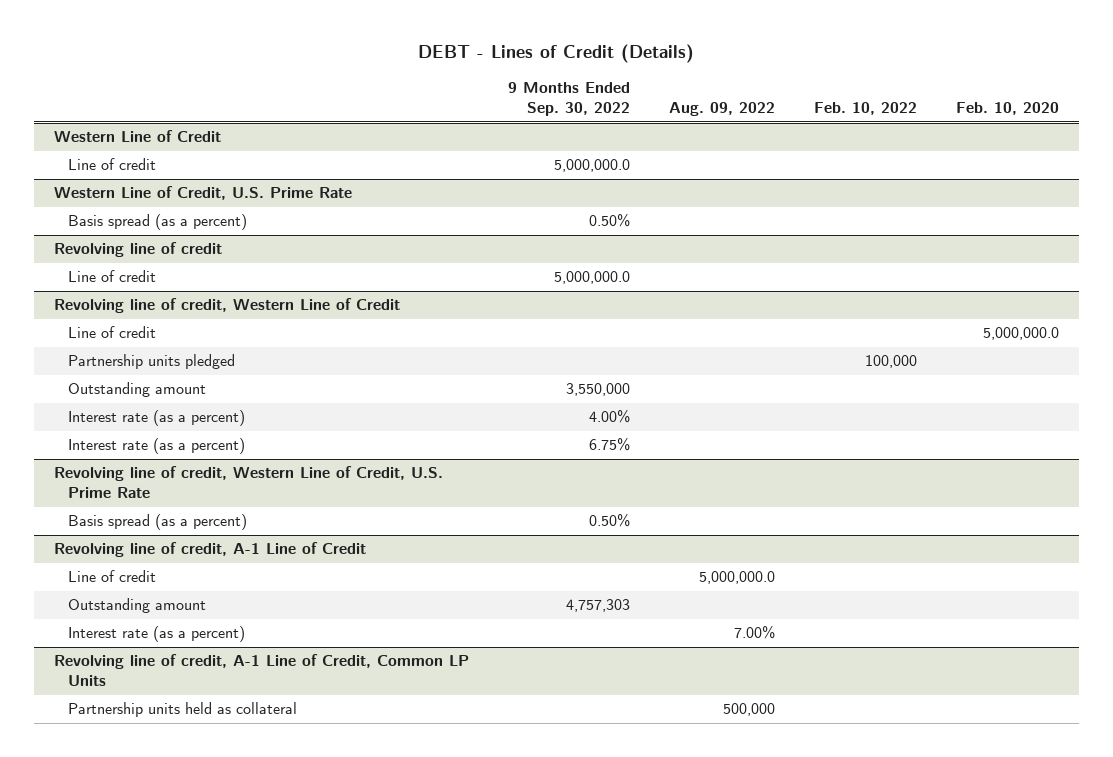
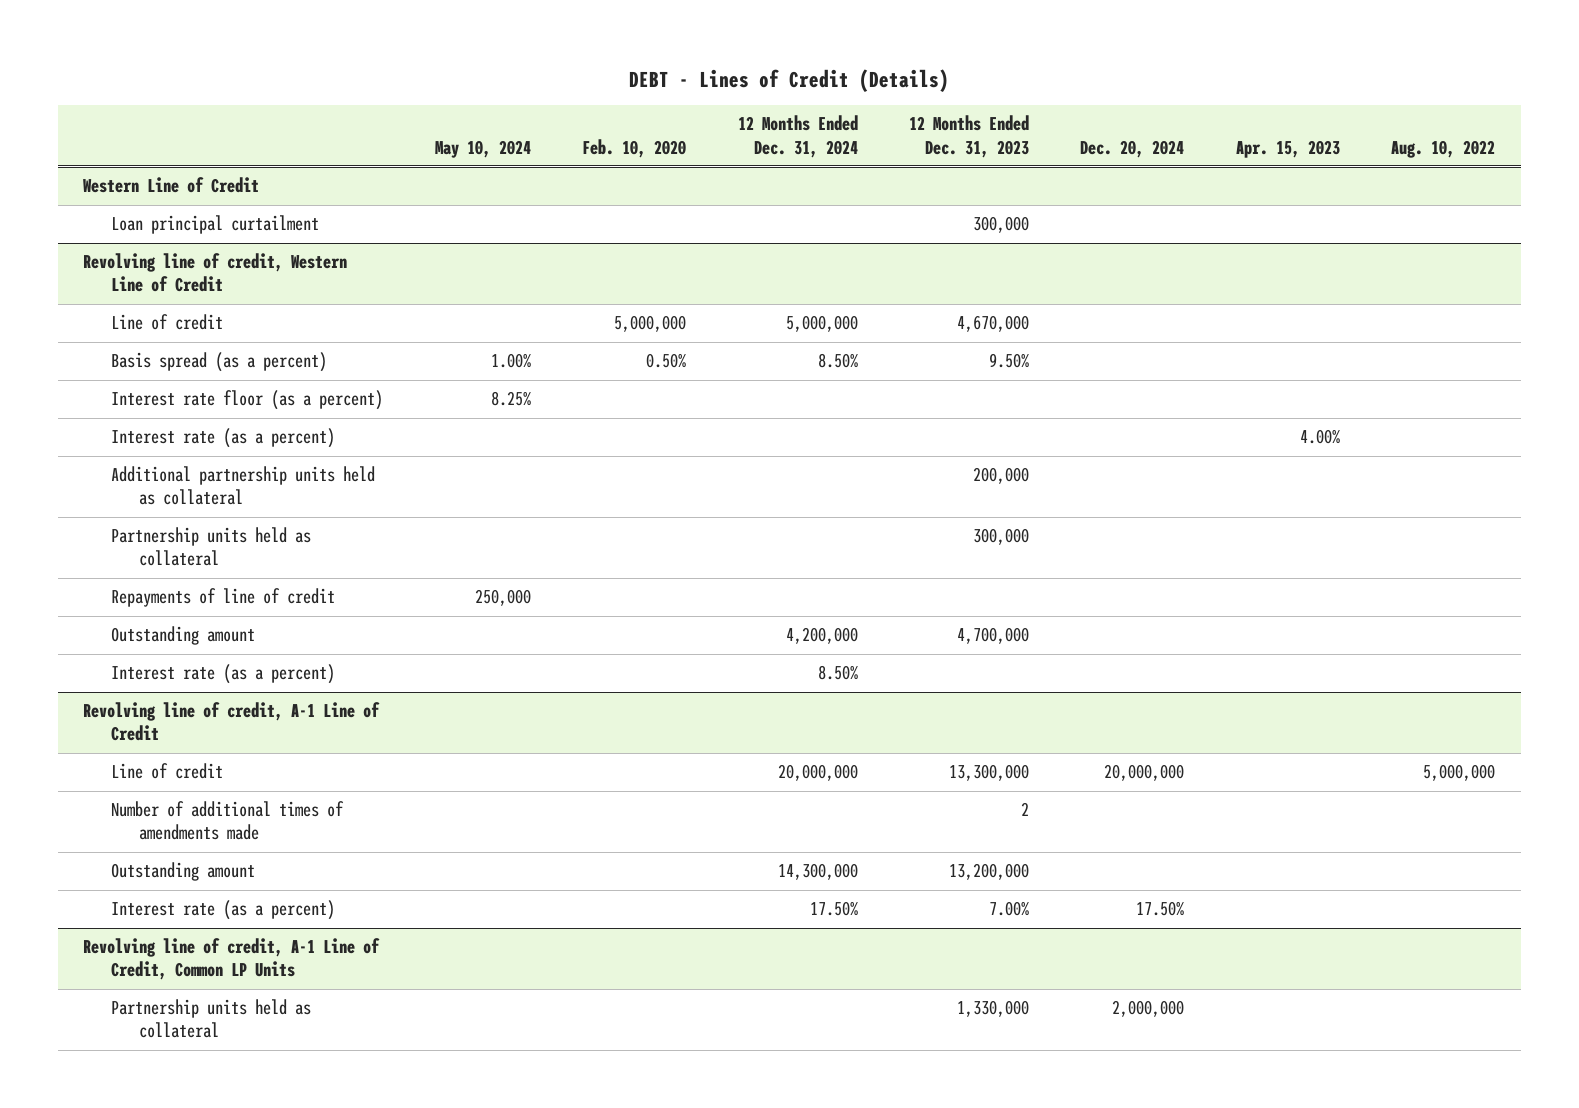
[507,82,630,117] 9 Months Ended Sep. 30, 2022 -> none
[668,102,775,117] Aug. 09, 2022 -> none
[814,102,918,116] Feb. 10, 2022 -> none
none -> [434,139,531,158] May 10, 2024
none -> [737,115,858,158] 12 Months Ended Dec. 31, 2024
none -> [908,115,1029,158] 12 Months Ended Dec. 31, 2023
none -> [1080,139,1185,158] Dec. 20, 2024
none -> [1235,139,1340,158] Apr. 15, 2023
none -> [1391,139,1496,158] Aug. 10, 2022
[68,158,157,171] Line of credit -> none
[53,186,352,201] Western Line of Credit, U.S. Prime Rate -> none
[68,214,248,231] Basis spread (as a percent) -> none
[53,242,222,258] Revolving line of credit -> none
[68,270,157,283] Line of credit -> none
none -> [111,215,320,235] Loan principal curtailment
[68,354,236,370] Partnership units pledged -> none
[983,327,1060,341] 5,000,000.0 -> [614,315,687,333] 5,000,000
none -> [111,352,328,373] Basis spread (as a percent)
none -> [111,390,384,411] Interest rate floor (as a percent)
none -> [111,466,376,506] Additional partnership units held as collateral
none -> [111,527,312,567] Partnership units held as collateral
none -> [111,588,336,608] Repayments of line of credit
[68,382,207,398] Outstanding amount -> [111,626,256,646] Outstanding amount
[53,466,443,499] Revolving line of credit, Western Line of Credit, U.S. Prime Rate -> none
[68,514,248,531] Basis spread (as a percent) -> none
none -> [111,801,345,841] Number of additional times of amendments made

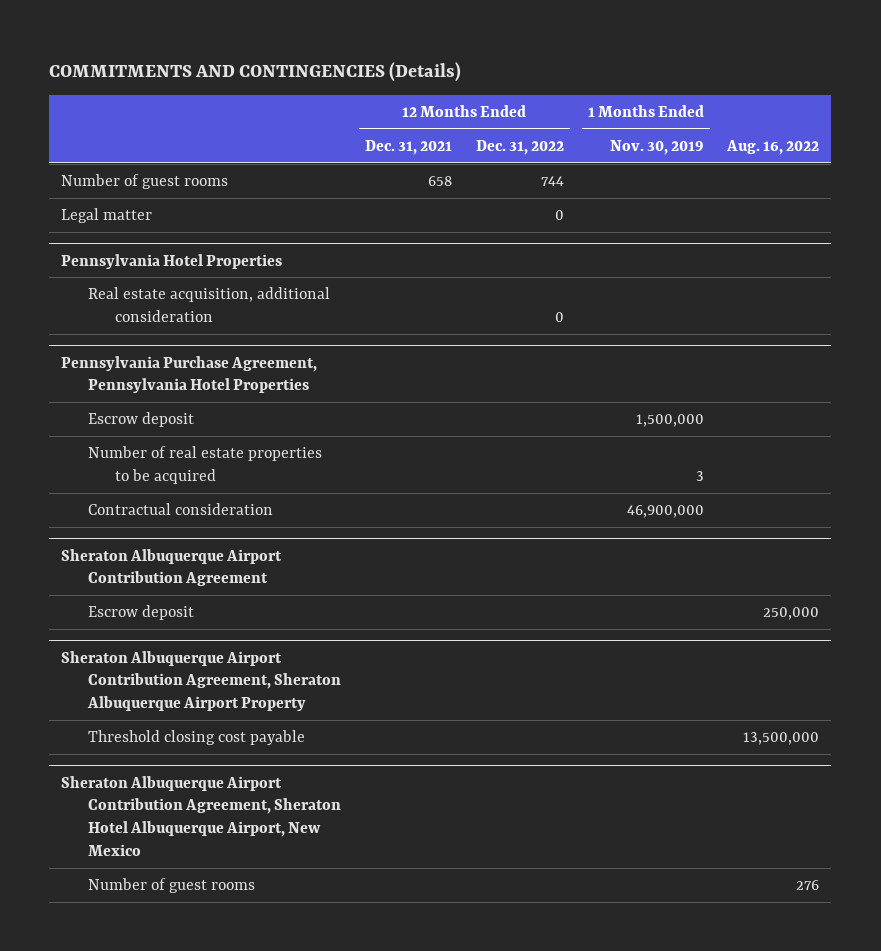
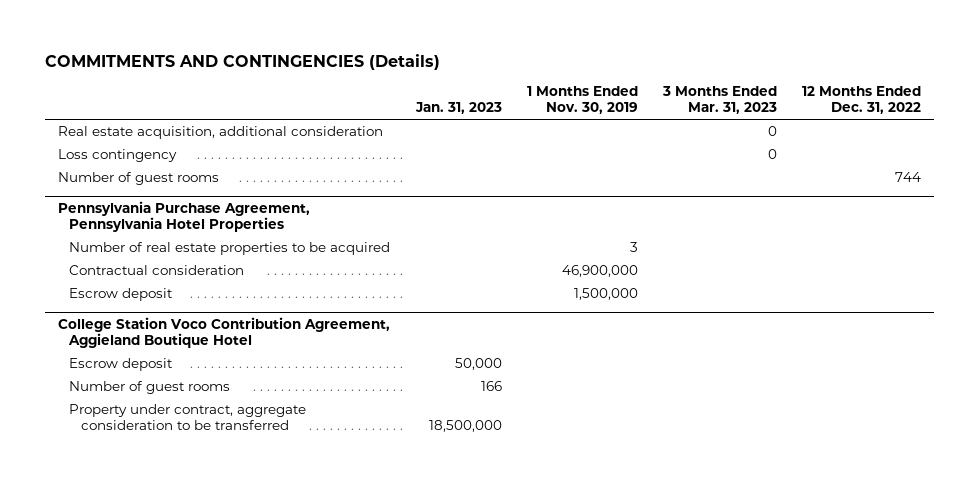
[364,140,452,156] Dec. 31, 2021 -> none
[726,140,820,156] Aug. 16, 2022 -> none
none -> [414,102,502,115] Jan. 31, 2023
none -> [662,86,778,115] 3 Months Ended Mar. 31, 2023
none -> [57,126,383,140] Real estate acquisition, additional consideration
none -> [57,149,177,163] Loss contingency
[61,208,153,224] Legal matter -> none
[61,253,283,269] Pennsylvania Hotel Properties -> none
[87,287,330,322] Real estate acquisition, additional consideration -> none
[61,548,283,587] Sheraton Albuquerque Airport Contribution Agreement -> none
[87,605,194,621] Escrow deposit -> none
[61,650,341,712] Sheraton Albuquerque Airport Contribution Agreement, Sheraton Albuquerque Airport Property -> none
[87,730,305,746] Threshold closing cost payable -> none
[61,775,341,856] Sheraton Albuquerque Airport Contribution Agreement, Sheraton Hotel Albuquerque Airport, New Mexico -> none
[87,878,255,894] Number of guest rooms -> none
[87,412,194,428] Escrow deposit -> [69,288,174,302] Escrow deposit
none -> [57,317,390,349] College Station Voco Contribution Agreement, Aggieland Boutique Hotel
none -> [69,358,174,372] Escrow deposit
none -> [69,381,231,395] Number of guest rooms
none -> [69,404,307,431] Property under contract, aggregate consideration to be transferred

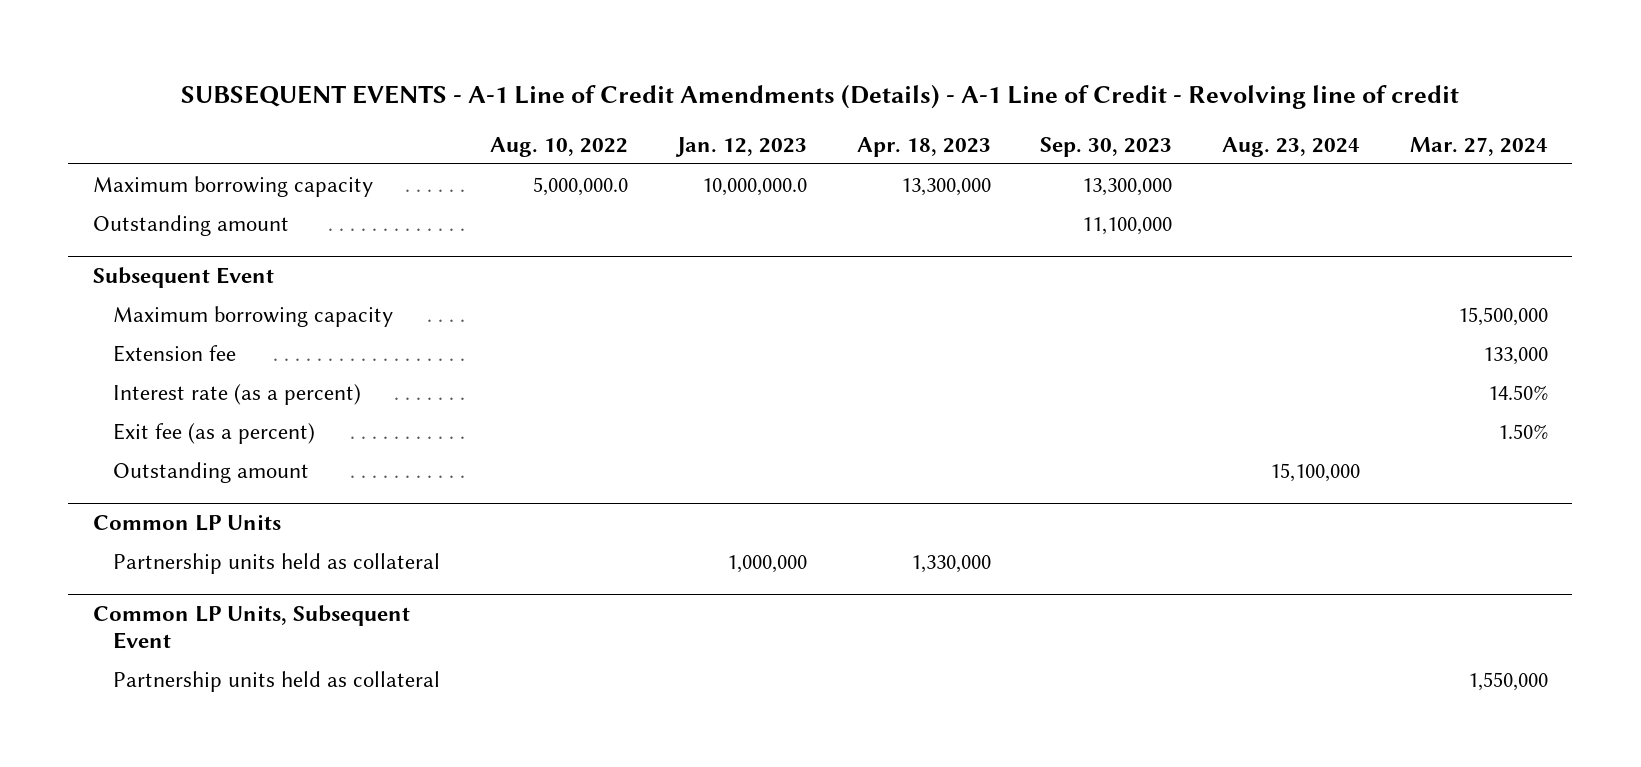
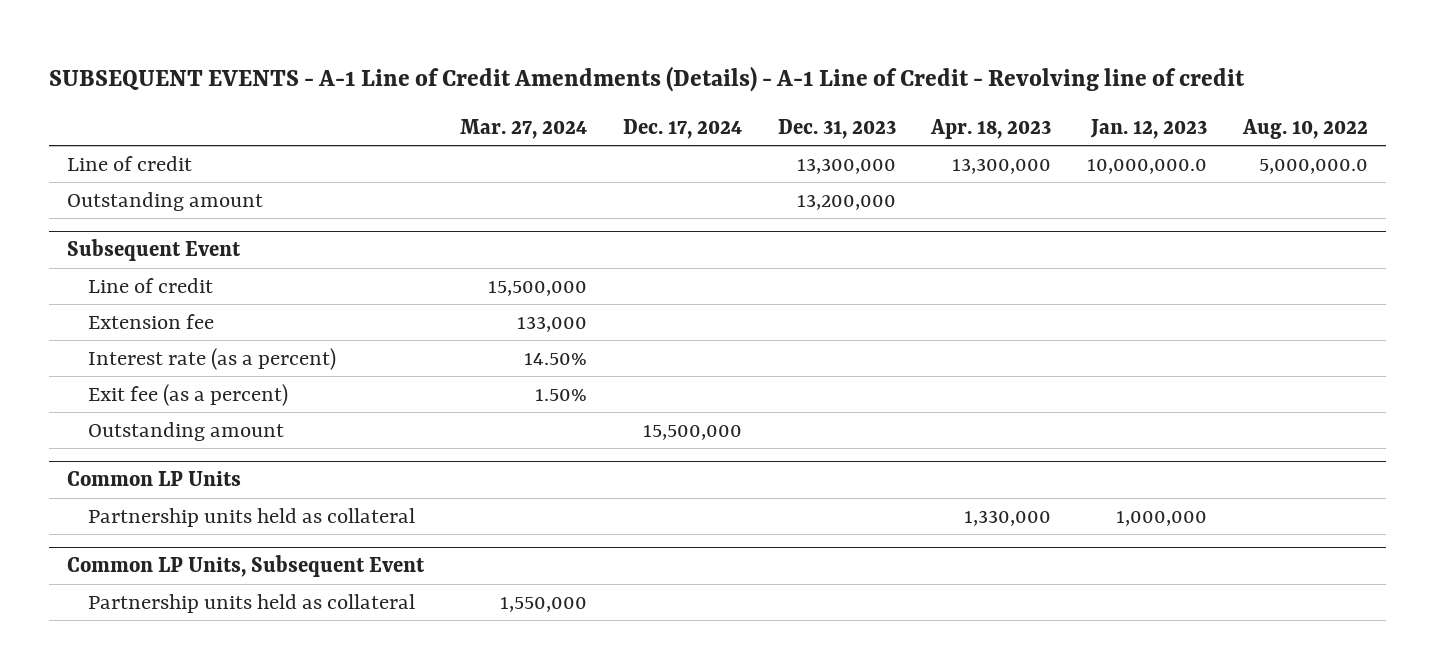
[1040,136,1173,157] Sep. 30, 2023 -> none
[1221,136,1360,157] Aug. 23, 2024 -> none
none -> [622,119,742,140] Dec. 17, 2024
none -> [777,119,896,140] Dec. 31, 2023
[92,175,373,197] Maximum borrowing capacity -> [67,155,193,171] Line of credit
[113,305,394,327] Maximum borrowing capacity -> [87,277,213,293] Line of credit

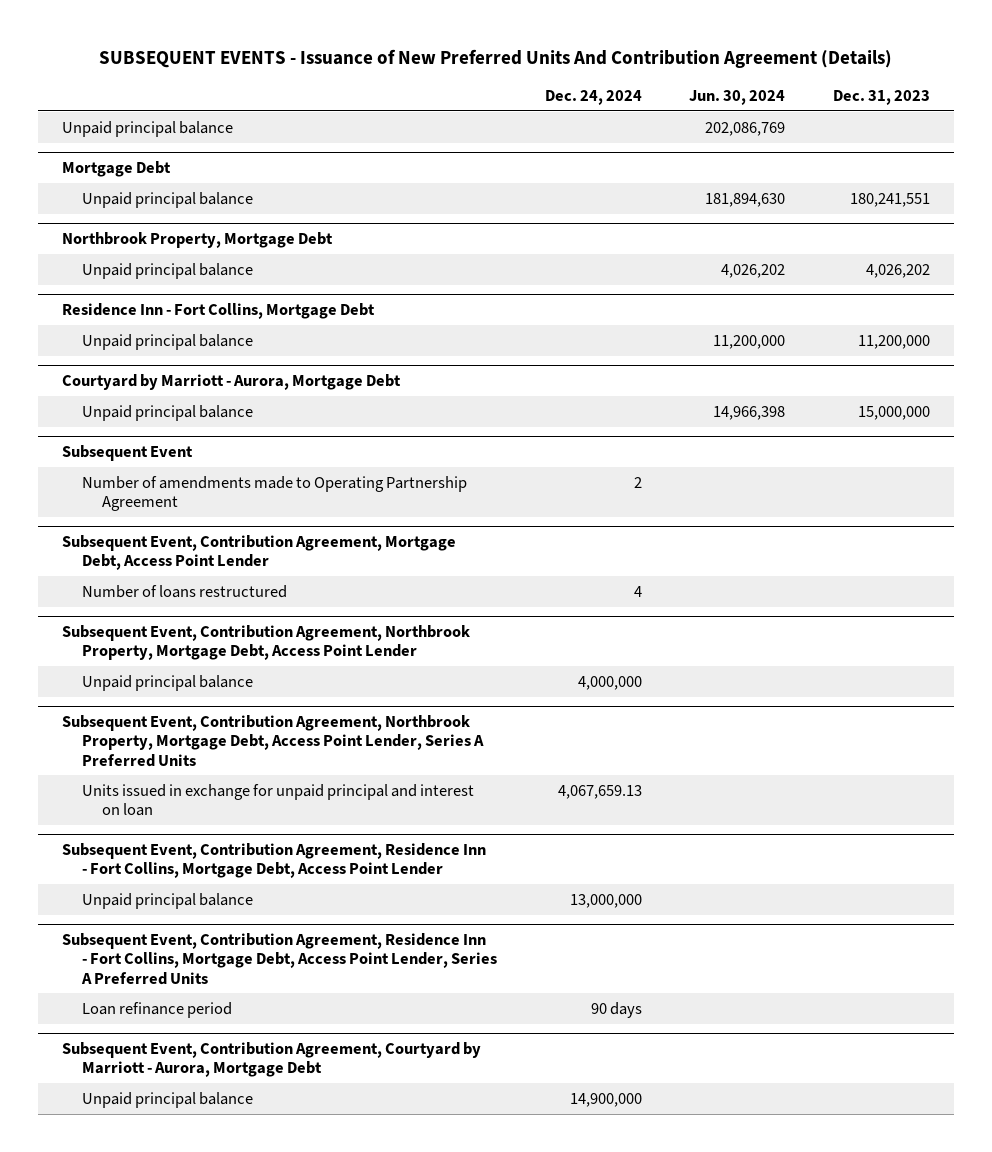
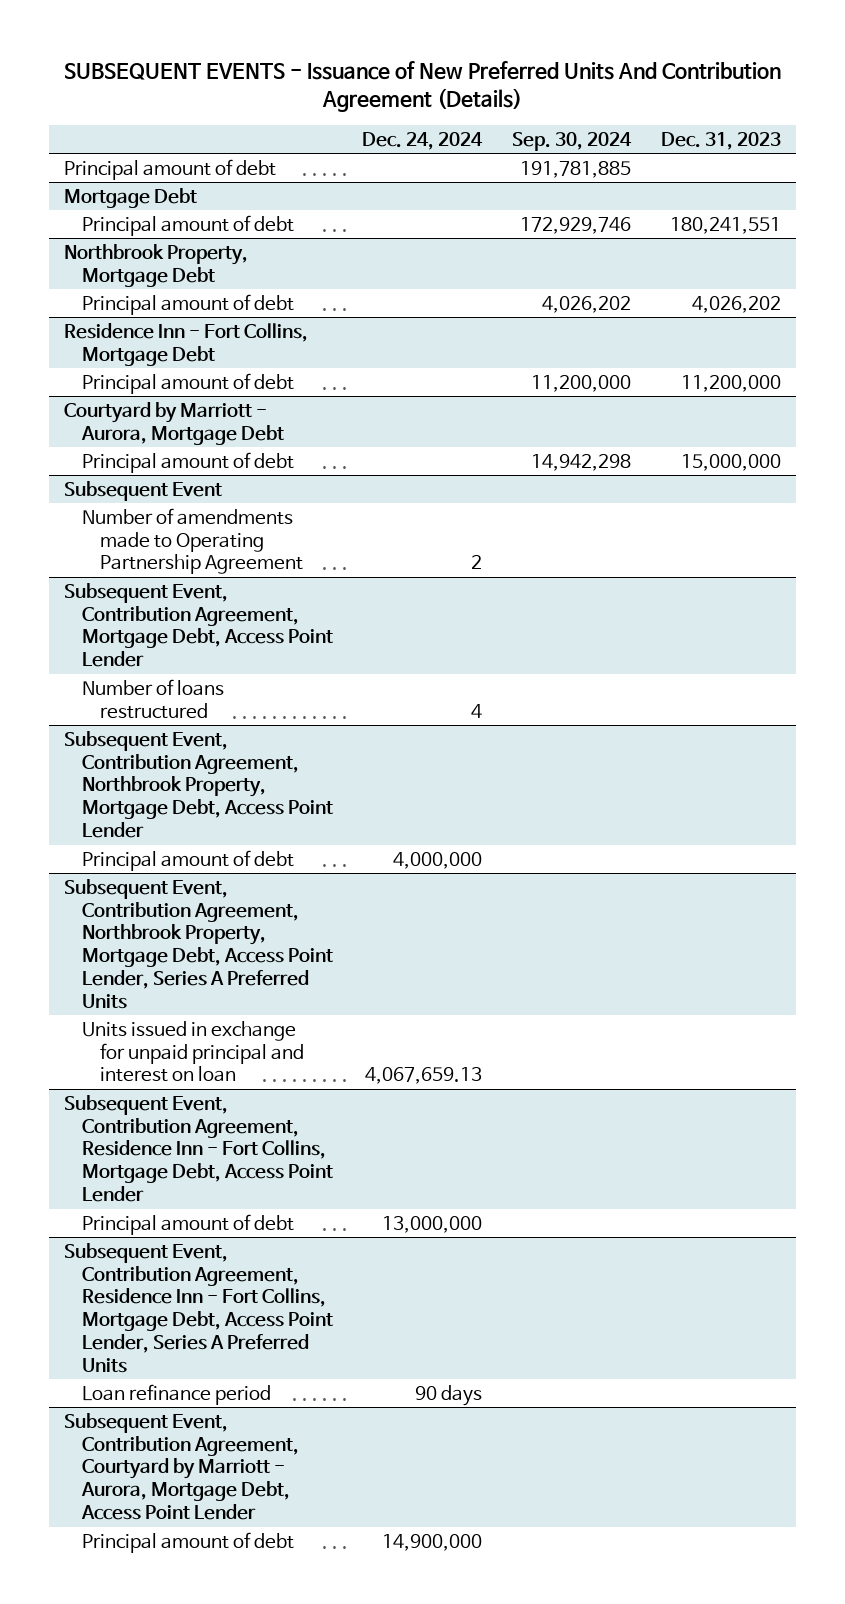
[689,89,786,105] Jun. 30, 2024 -> none
none -> [512,131,633,151] Sep. 30, 2024
[61,120,233,137] Unpaid principal balance -> [64,158,277,180] Principal amount of debt
[82,191,254,208] Unpaid principal balance -> [81,214,294,236] Principal amount of debt
[82,262,254,279] Unpaid principal balance -> [81,293,294,315] Principal amount of debt
[82,333,254,350] Unpaid principal balance -> [81,372,294,394] Principal amount of debt
[82,404,254,421] Unpaid principal balance -> [81,451,294,473] Principal amount of debt
[82,674,254,691] Unpaid principal balance -> [81,849,294,871] Principal amount of debt
[82,892,254,909] Unpaid principal balance -> [81,1213,294,1235] Principal amount of debt
[61,1042,481,1078] Subsequent Event, Contribution Agreement, Courtyard by Marriott - Aurora, Mortgage Debt -> [64,1412,299,1521] Subsequent Event, Contribution Agreement, Courtyard by Marriott - Aurora, Mortgage Debt, Access Point Lender
[82,1091,254,1108] Unpaid principal balance -> [81,1531,294,1553] Principal amount of debt

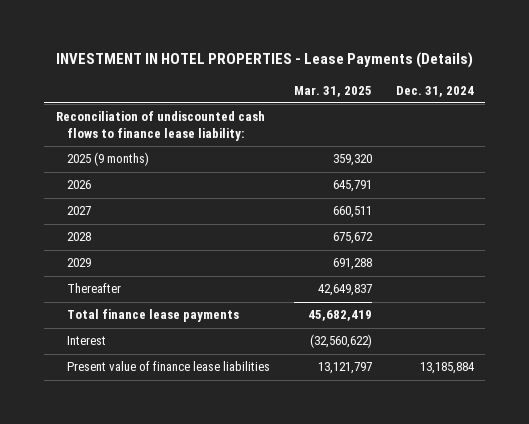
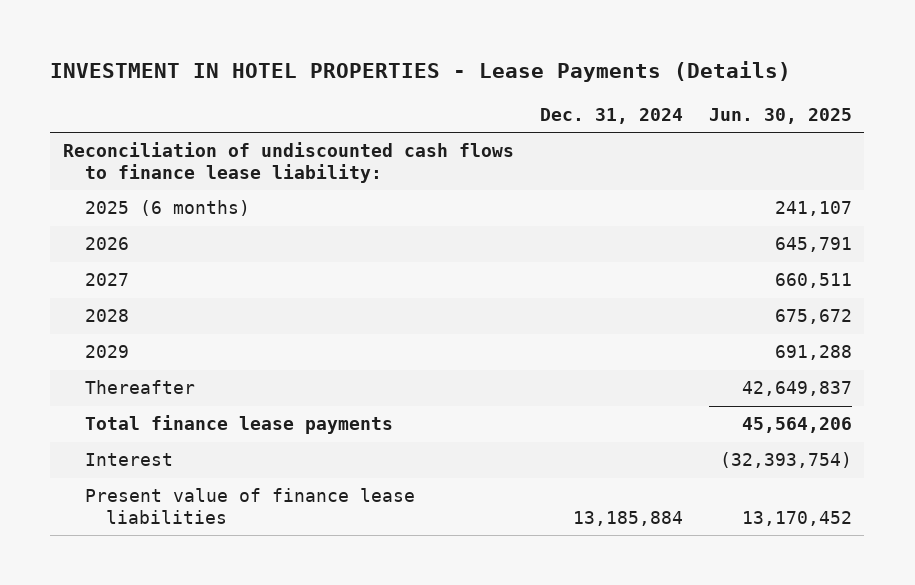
[293,85,372,97] Mar. 31, 2025 -> none
none -> [708,107,852,124] Jun. 30, 2025
[67,152,150,167] 2025 (9 months) -> [84,200,250,217] 2025 (6 months)

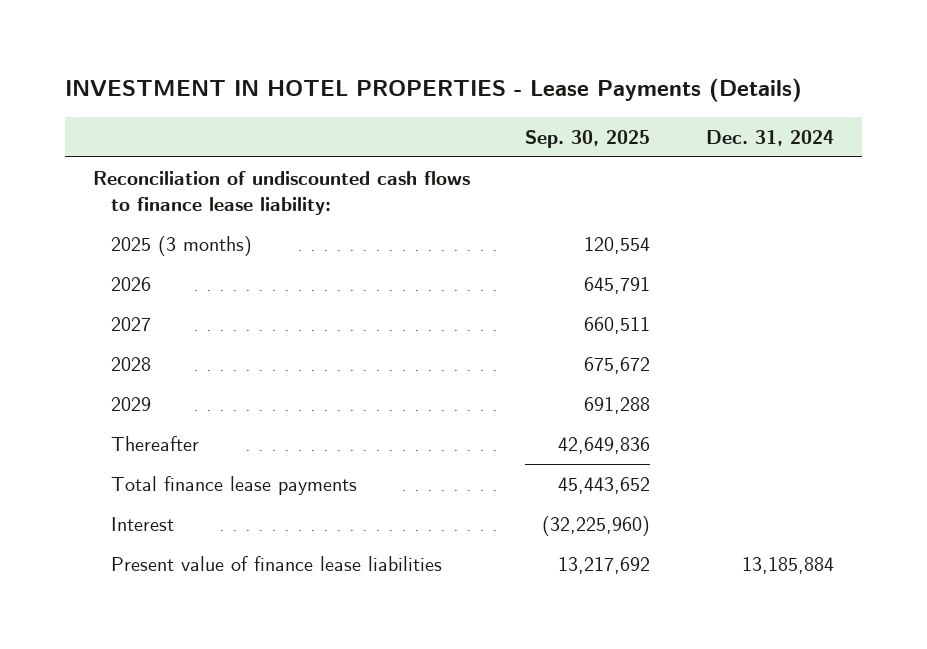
[708,107,852,124] Jun. 30, 2025 -> none
none -> [525,129,651,148] Sep. 30, 2025
[84,200,250,217] 2025 (6 months) -> [111,236,253,257] 2025 (3 months)

